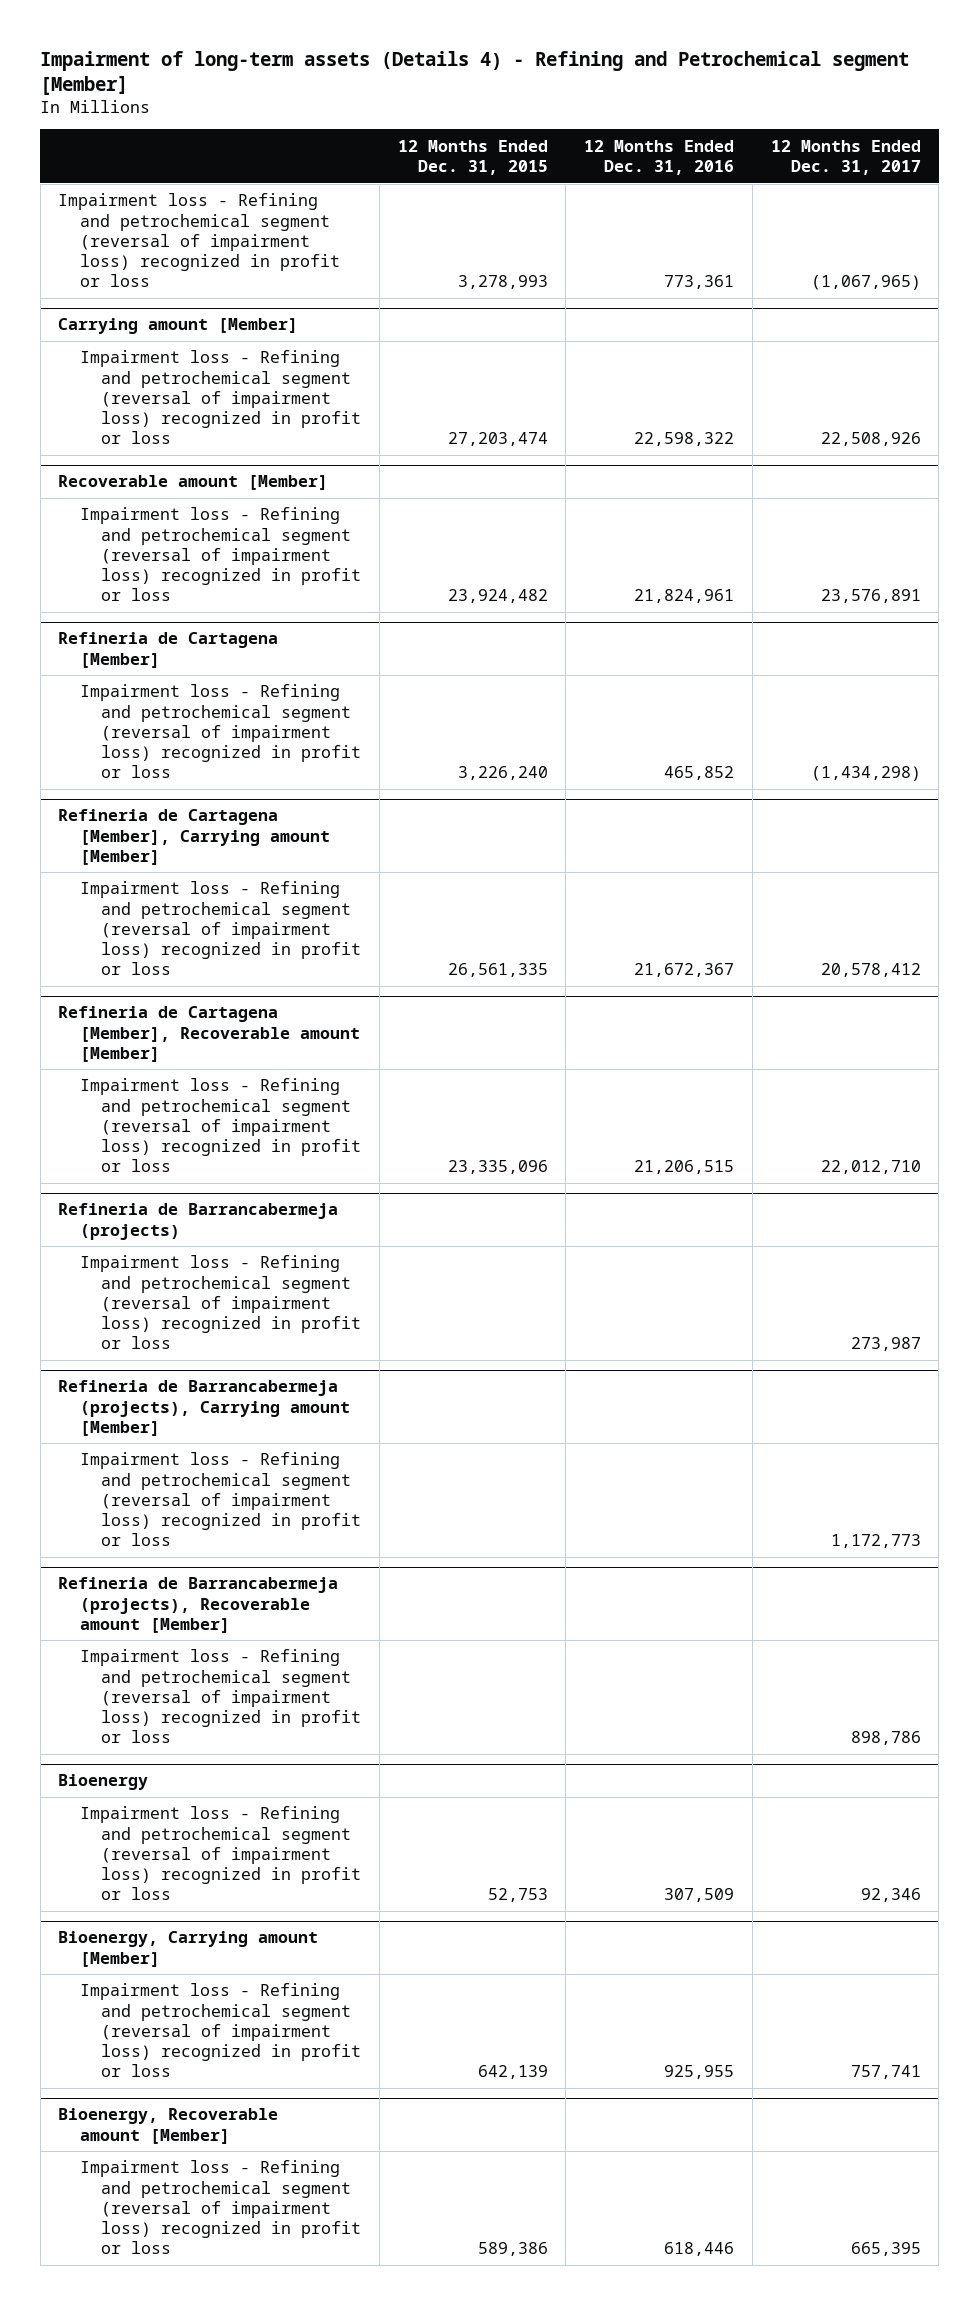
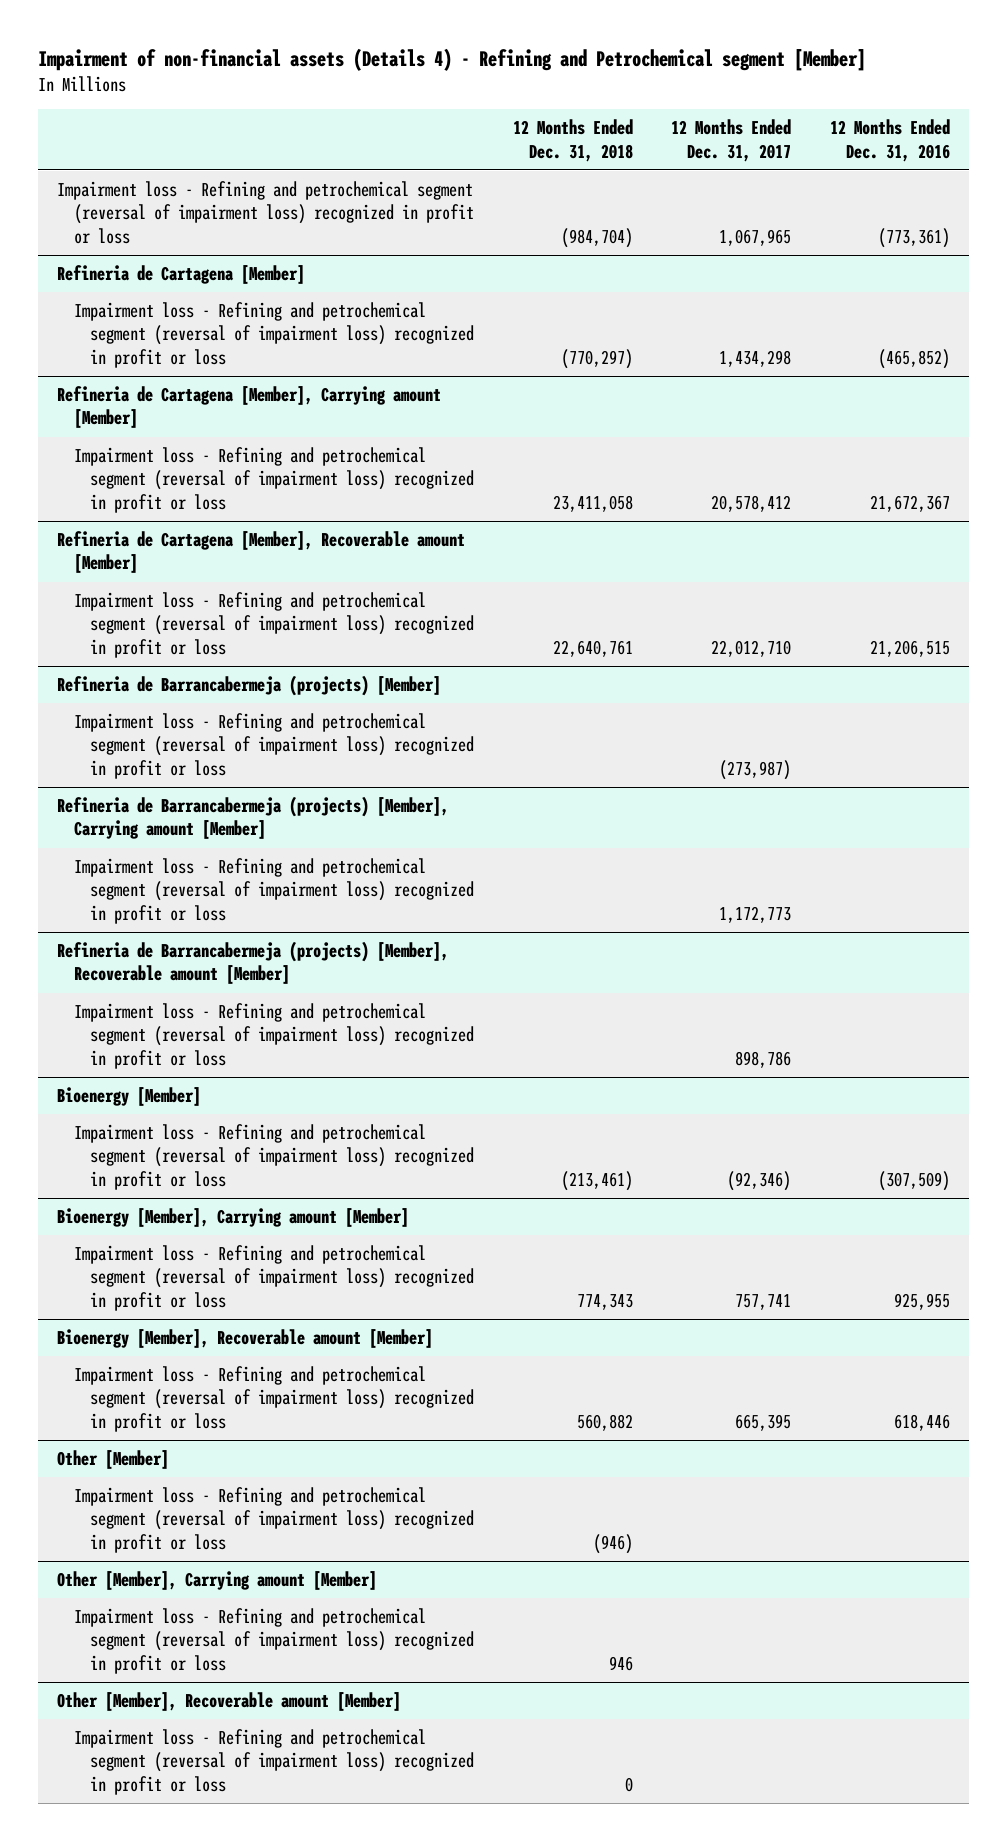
[40,50,910,95] Impairment of long-term assets (Details 4) - Refining and Petrochemical segment [Member] -> [37,48,866,72] Impairment of non-financial assets (Details 4) - Refining and Petrochemical segment [Member]
[397,139,548,175] 12 Months Ended Dec. 31, 2015 -> none
none -> [512,119,633,162] 12 Months Ended Dec. 31, 2018
[58,318,299,335] Carrying amount [Member] -> none
[79,350,362,445] Impairment loss - Refining and petrochemical segment (reversal of impairment loss) recognized in profit or loss -> none
[58,475,329,491] Recoverable amount [Member] -> none
[79,507,362,602] Impairment loss - Refining and petrochemical segment (reversal of impairment loss) recognized in profit or loss -> none
[664,275,735,290] 773,361 -> [877,227,950,248] (773,361)
[810,275,921,291] (1,067,965) -> [719,228,792,246] 1,067,965
[664,766,735,781] 465,852 -> [877,348,950,369] (465,852)
[810,766,921,782] (1,434,298) -> [719,349,792,367] 1,434,298
[58,1203,339,1240] Refineria de Barrancabermeja (projects) -> [57,674,442,696] Refineria de Barrancabermeja (projects) [Member]
[850,1337,921,1352] 273,987 -> [719,759,792,780] (273,987)
[58,1380,350,1436] Refineria de Barrancabermeja (projects), Carrying amount [Member] -> [57,795,450,840] Refineria de Barrancabermeja (projects) [Member], Carrying amount [Member]
[58,1577,339,1633] Refineria de Barrancabermeja (projects), Recoverable amount [Member] -> [57,940,450,985] Refineria de Barrancabermeja (projects) [Member], Recoverable amount [Member]
[58,1774,149,1791] Bioenergy -> [57,1086,202,1106] Bioenergy [Member]
[664,1888,735,1903] 307,509 -> [877,1170,950,1191] (307,509)
[860,1888,921,1903] 92,346 -> [727,1170,792,1191] (92,346)
[58,1931,319,1967] Bioenergy, Carrying amount [Member] -> [57,1207,410,1227] Bioenergy [Member], Carrying amount [Member]
[58,2108,279,2144] Bioenergy, Recoverable amount [Member] -> [57,1328,434,1348] Bioenergy [Member], Recoverable amount [Member]
none -> [57,1449,170,1469] Other [Member]
none -> [73,1486,475,1553] Impairment loss - Refining and petrochemical segment (reversal of impairment loss) recognized in profit or loss
none -> [57,1570,378,1590] Other [Member], Carrying amount [Member]
none -> [73,1607,475,1674] Impairment loss - Refining and petrochemical segment (reversal of impairment loss) recognized in profit or loss
none -> [57,1691,402,1711] Other [Member], Recoverable amount [Member]
none -> [73,1728,475,1795] Impairment loss - Refining and petrochemical segment (reversal of impairment loss) recognized in profit or loss

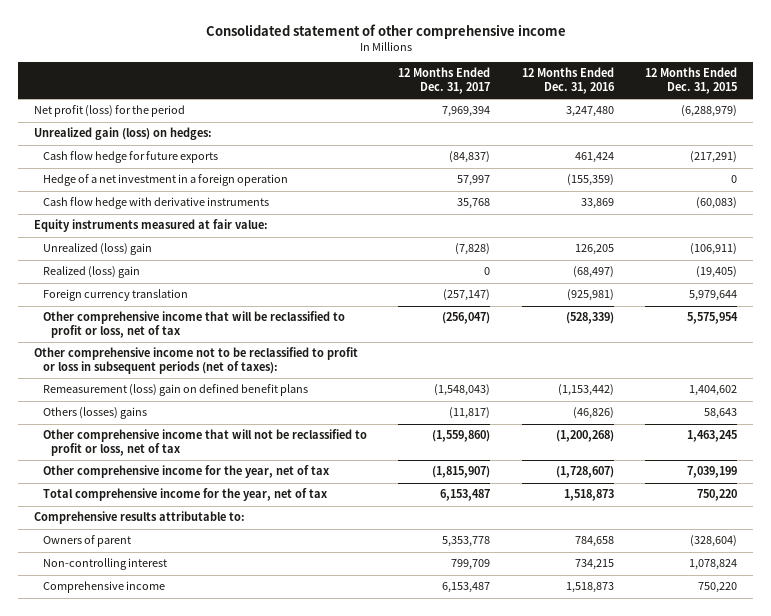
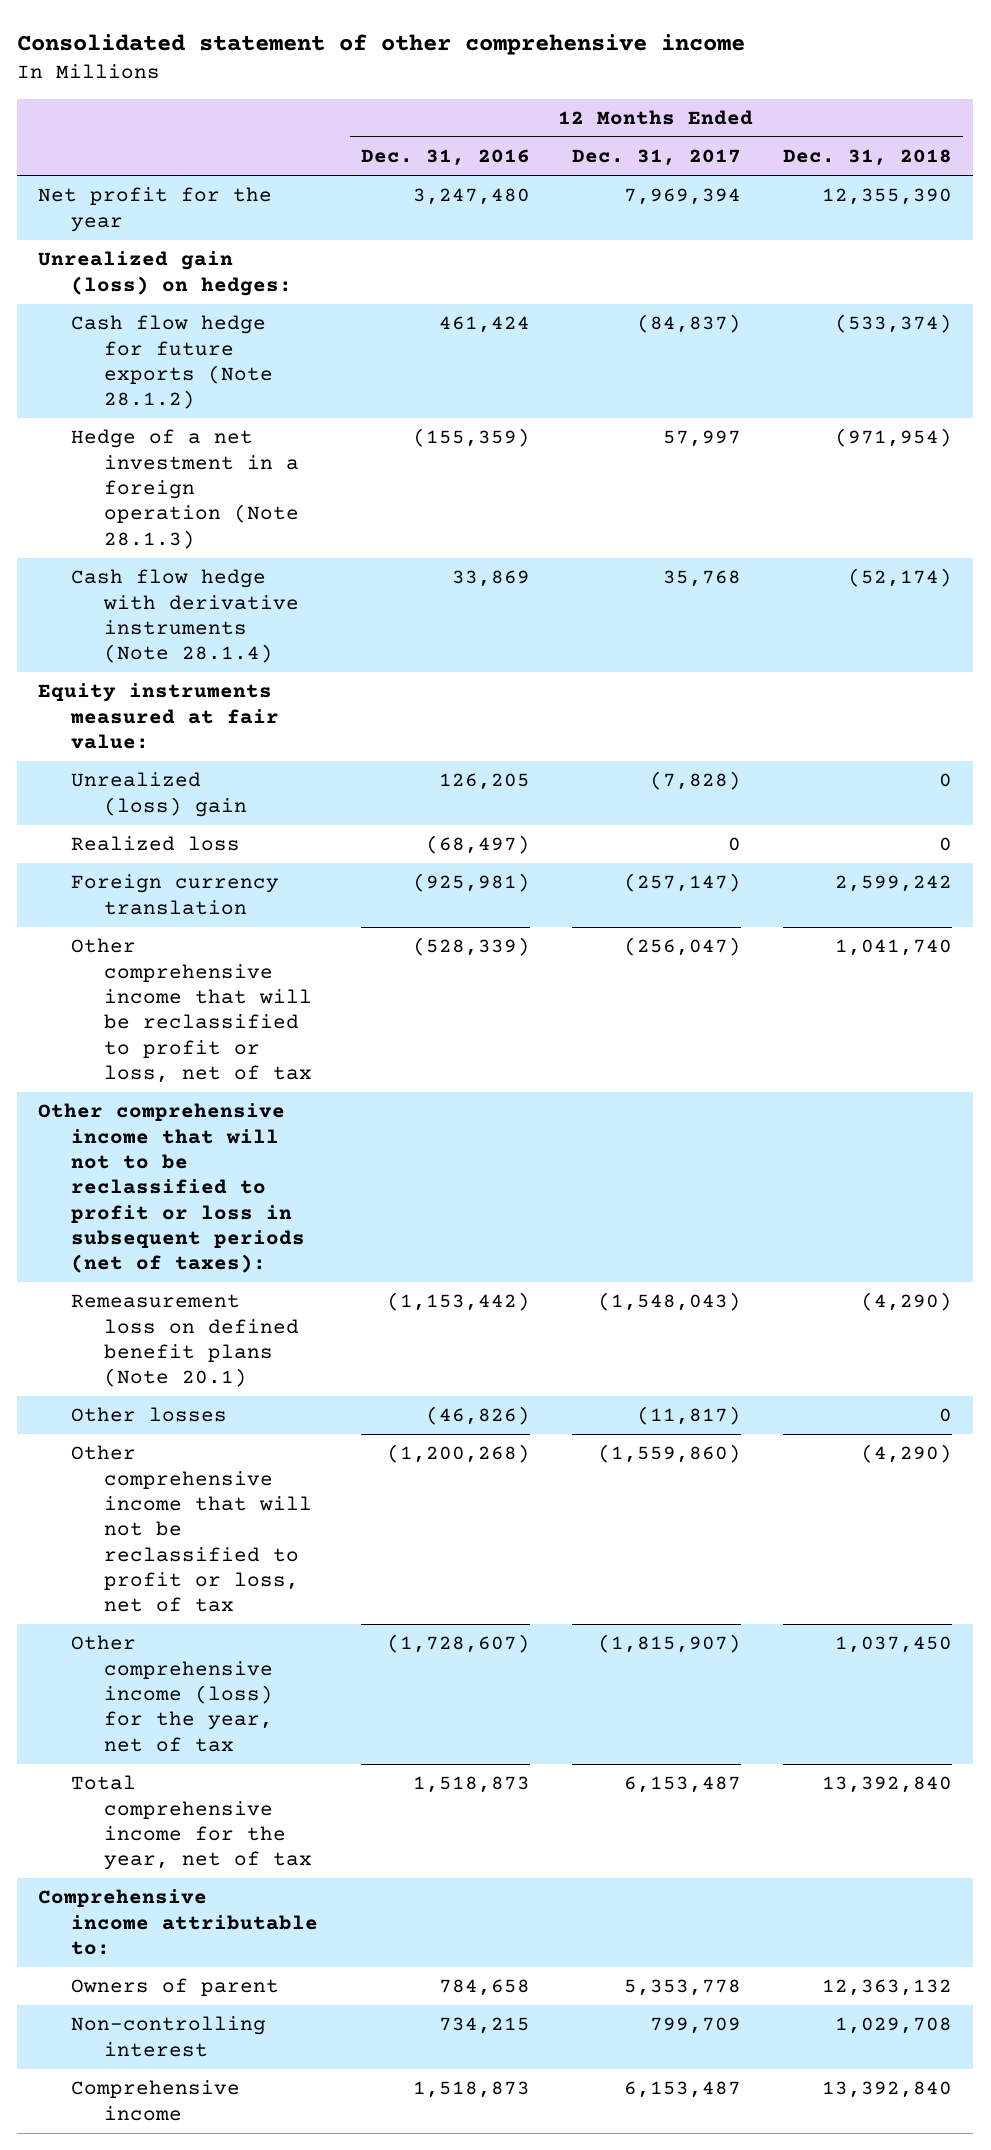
[645,67,738,94] 12 Months Ended Dec. 31, 2015 -> none
none -> [783,149,953,167] Dec. 31, 2018
[33,105,185,118] Net profit (loss) for the period -> [38,187,273,232] Net profit for the year
[42,151,218,164] Cash flow hedge for future exports -> [71,315,274,410] Cash flow hedge for future exports (Note 28.1.2)
[42,174,288,187] Hedge of a net investment in a foreign operation -> [71,429,300,549] Hedge of a net investment in a foreign operation (Note 28.1.3)
[42,197,269,210] Cash flow hedge with derivative instruments -> [71,569,300,664] Cash flow hedge with derivative instruments (Note 28.1.4)
[42,266,140,279] Realized (loss) gain -> [71,836,241,852] Realized loss
[33,347,358,375] Other comprehensive income not to be reclassified to profit or loss in subsequent periods (net of taxes): -> [38,1103,306,1274] Other comprehensive income that will not to be reclassified to profit or loss in subsequent periods (net of taxes):
[42,384,308,397] Remeasurement (loss) gain on defined benefit plans -> [71,1294,300,1388] Remeasurement loss on defined benefit plans (Note 20.1)
[42,407,147,420] Others (losses) gains -> [71,1407,228,1423] Other losses
[42,465,329,479] Other comprehensive income for the year, net of tax -> [71,1635,274,1752] Other comprehensive income (loss) for the year, net of tax
[33,511,245,525] Comprehensive results attributable to: -> [38,1889,319,1955] Comprehensive income attributable to:

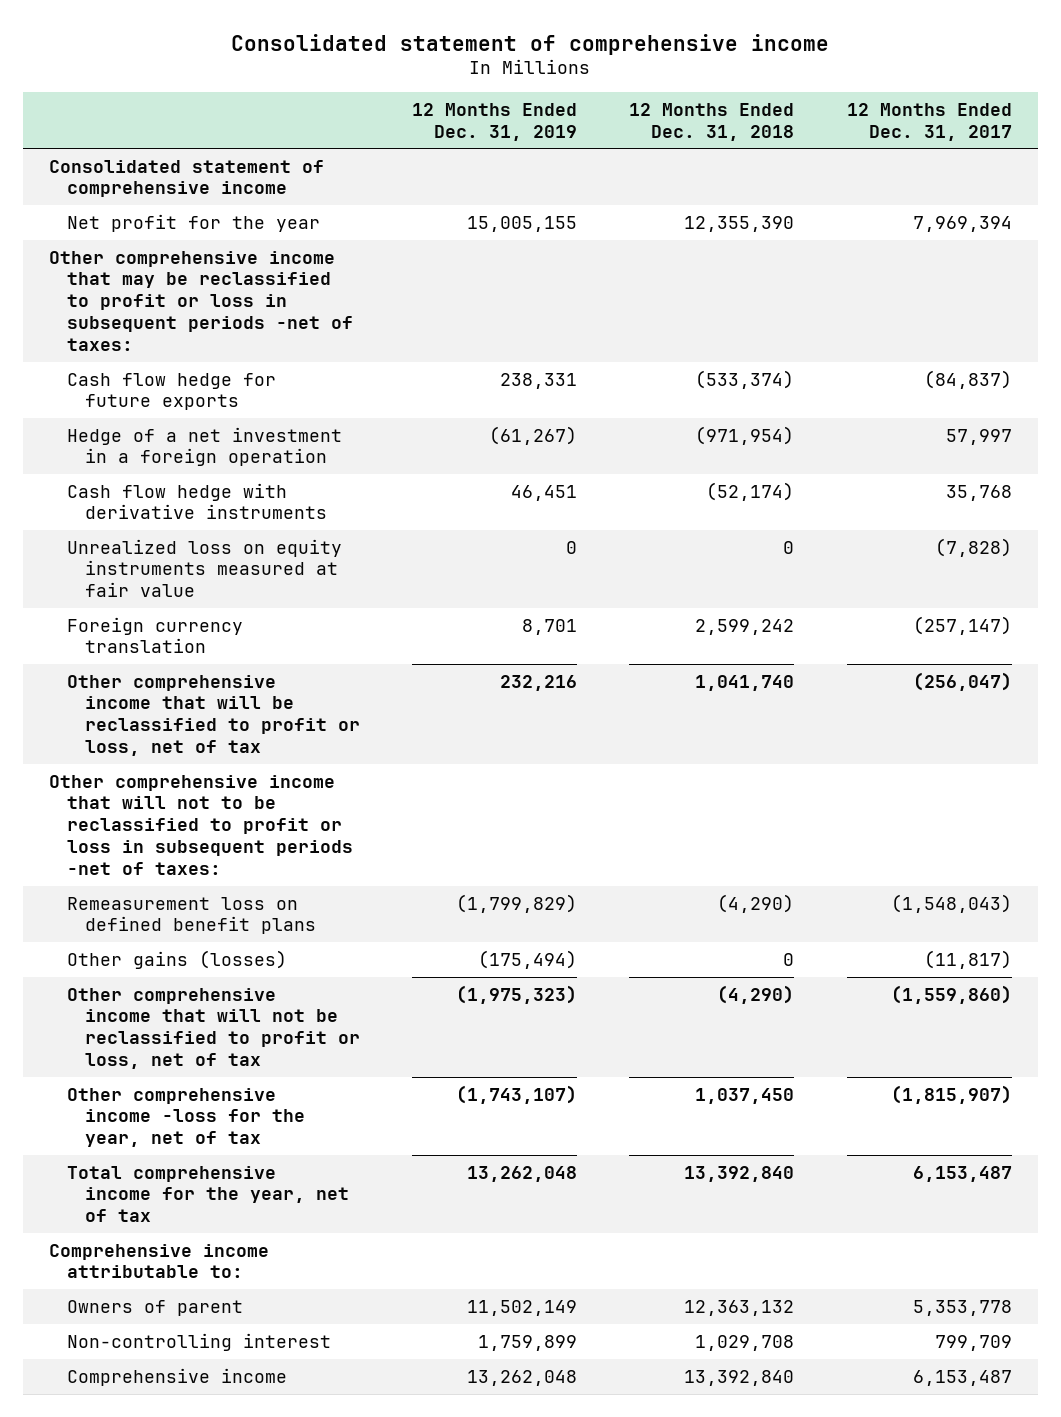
[17,33,746,55] Consolidated statement of other comprehensive income -> [231,33,830,55] Consolidated statement of comprehensive income
[360,149,530,167] Dec. 31, 2016 -> none
none -> [412,102,578,141] 12 Months Ended Dec. 31, 2019
none -> [49,159,325,198] Consolidated statement of comprehensive income
[38,683,280,749] Equity instruments measured at fair value: -> none
[71,836,241,852] Realized loss -> none
[38,251,293,296] Unrealized gain (loss) on hedges: -> [49,250,354,351] Other comprehensive income that may be reclassified to profit or loss in subsequent periods -net of taxes:
[71,315,274,410] Cash flow hedge for future exports (Note 28.1.2) -> [67,372,277,411] Cash flow hedge for future exports
[71,429,300,549] Hedge of a net investment in a foreign operation (Note 28.1.3) -> [67,426,343,467] Hedge of a net investment in a foreign operation
[71,569,300,664] Cash flow hedge with derivative instruments (Note 28.1.4) -> [67,482,328,520] Cash flow hedge with derivative instruments
[71,772,248,817] Unrealized (loss) gain -> [67,538,343,598] Unrealized loss on equity instruments measured at fair value
[38,1103,306,1274] Other comprehensive income that will not to be reclassified to profit or loss in subsequent periods (net of taxes): -> [49,774,354,875] Other comprehensive income that will not to be reclassified to profit or loss in subsequent periods -net of taxes:
[71,1294,300,1388] Remeasurement loss on defined benefit plans (Note 20.1) -> [67,896,317,935] Remeasurement loss on defined benefit plans
[71,1407,228,1423] Other losses -> [67,949,288,969] Other gains (losses)
[71,1635,274,1752] Other comprehensive income (loss) for the year, net of tax -> [67,1087,306,1148] Other comprehensive income -loss for the year, net of tax

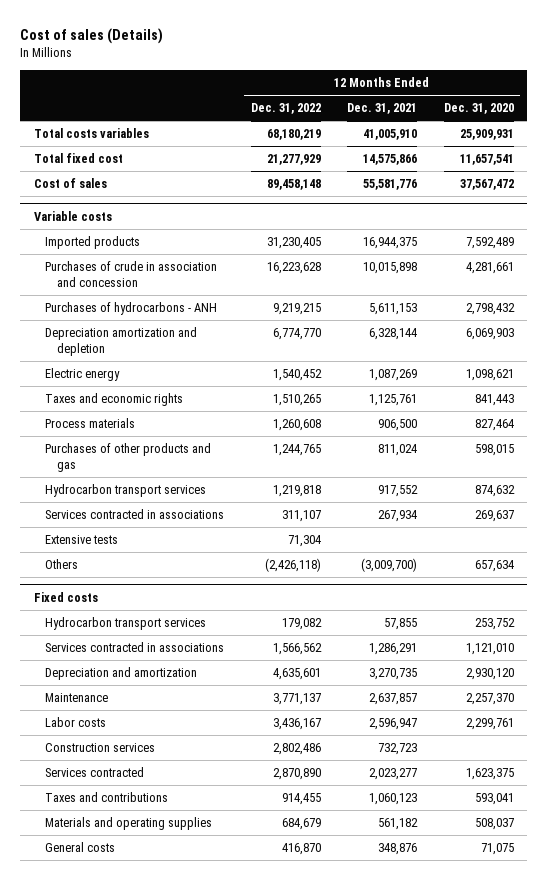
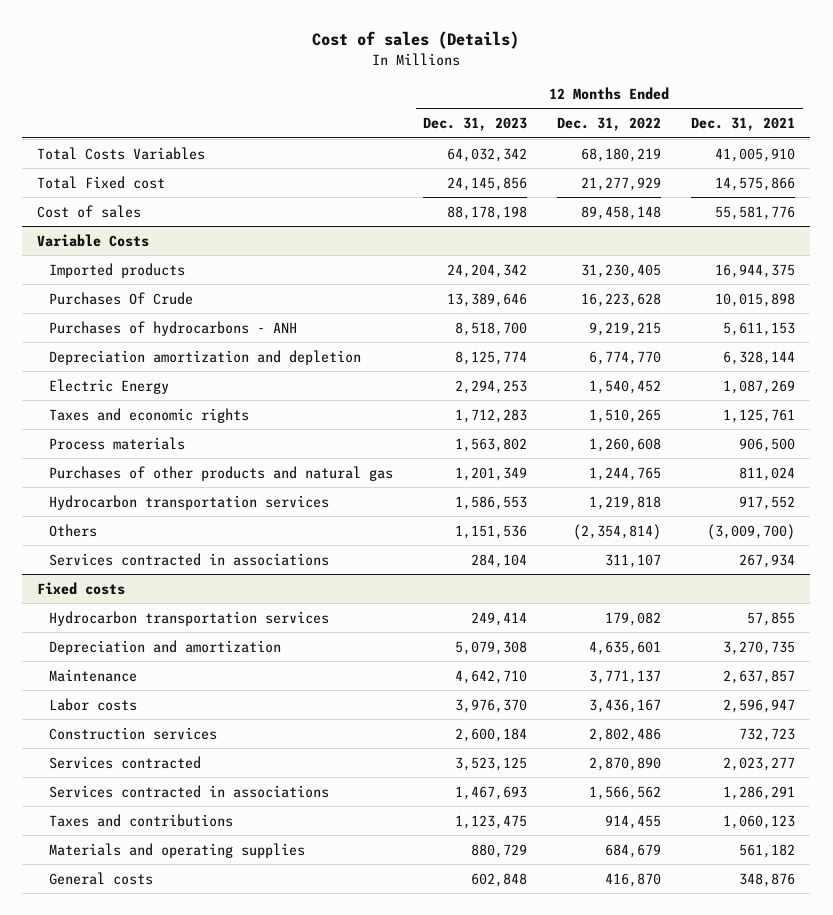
[443,103,514,115] Dec. 31, 2020 -> none
none -> [423,117,528,132] Dec. 31, 2023
[33,128,149,139] Total costs variables -> [37,146,206,160] Total Costs Variables
[33,153,123,164] Total fixed cost -> [37,175,166,189] Total Fixed cost
[33,210,112,221] Variable costs -> [37,233,150,247] Variable Costs
[45,261,218,287] Purchases of crude in association and concession -> [49,291,194,305] Purchases Of Crude
[45,368,121,382] Electric energy -> [49,378,170,394] Electric Energy
[45,443,212,472] Purchases of other products and gas -> [49,465,394,481] Purchases of other products and natural gas
[45,484,207,498] Hydrocarbon transport services -> [49,494,330,510] Hydrocarbon transportation services
none -> [49,523,98,537] Others
[45,535,119,545] Extensive tests -> none
[45,559,79,570] Others -> none
[45,617,207,631] Hydrocarbon transport services -> [49,610,330,626] Hydrocarbon transportation services
[45,642,225,653] Services contracted in associations -> [49,784,330,798] Services contracted in associations

